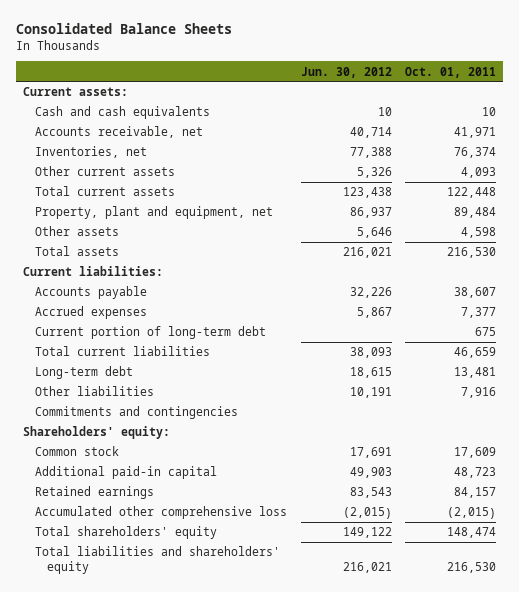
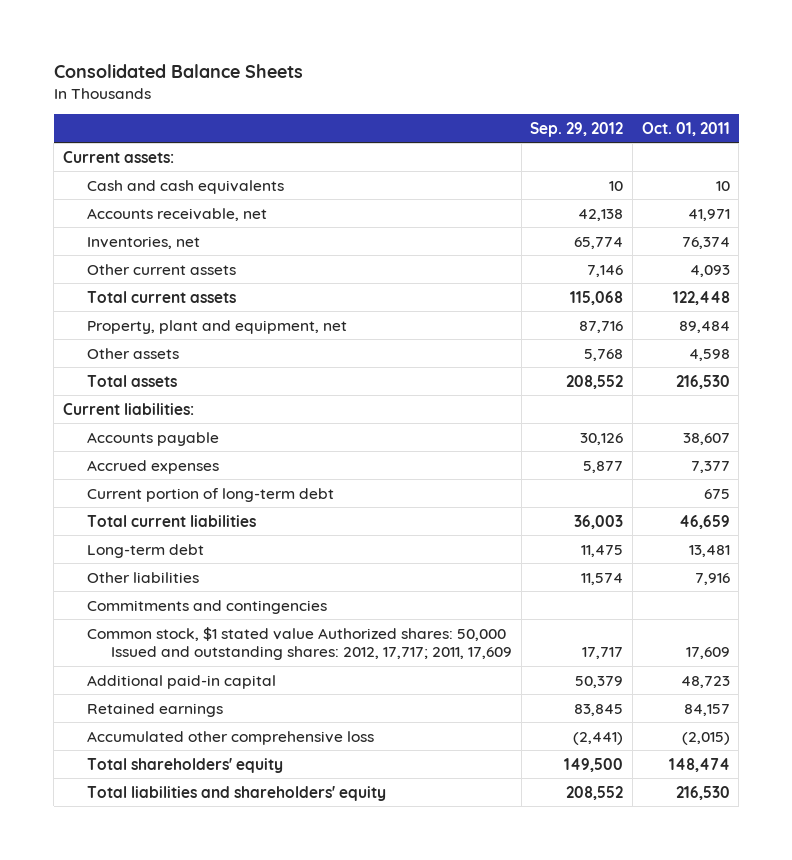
[300,66,392,78] Jun. 30, 2012 -> none
none -> [530,121,624,137] Sep. 29, 2012
[22,426,170,440] Shareholders' equity: -> none
[35,446,120,457] Common stock -> [86,626,513,661] Common stock, $1 stated value Authorized shares: 50,000 Issued and outstanding shares: 2012, 17,717; 2011, 17,609

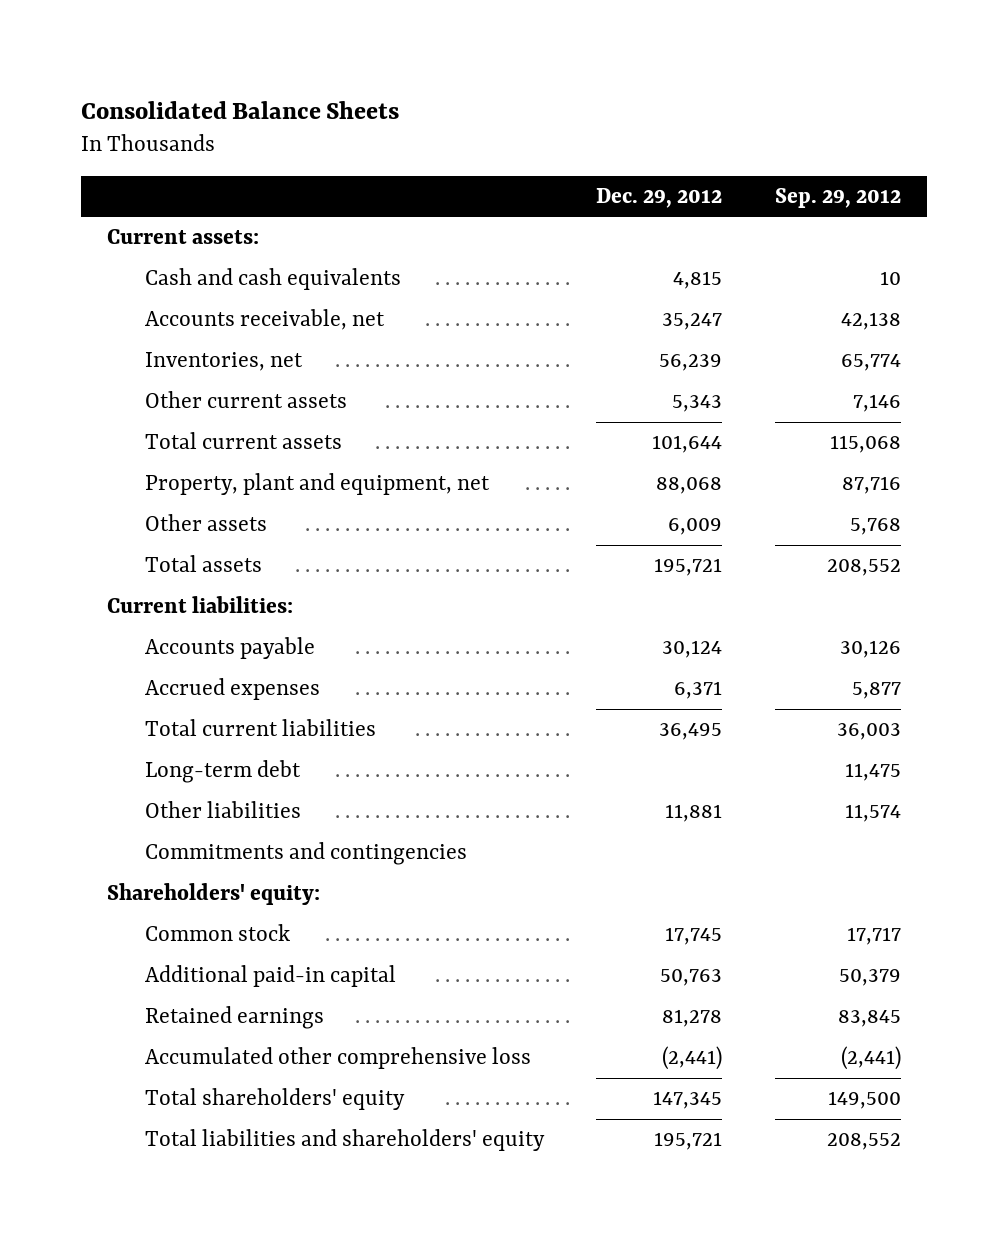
[641,121,730,136] Oct. 01, 2011 -> none
none -> [596,187,723,208] Dec. 29, 2012
[86,487,334,502] Current portion of long-term debt -> none
none -> [106,883,320,906] Shareholders' equity:
[86,626,513,661] Common stock, $1 stated value Authorized shares: 50,000 Issued and outstanding shares: 2012, 17,717; 2011, 17,609 -> [145,924,291,942] Common stock

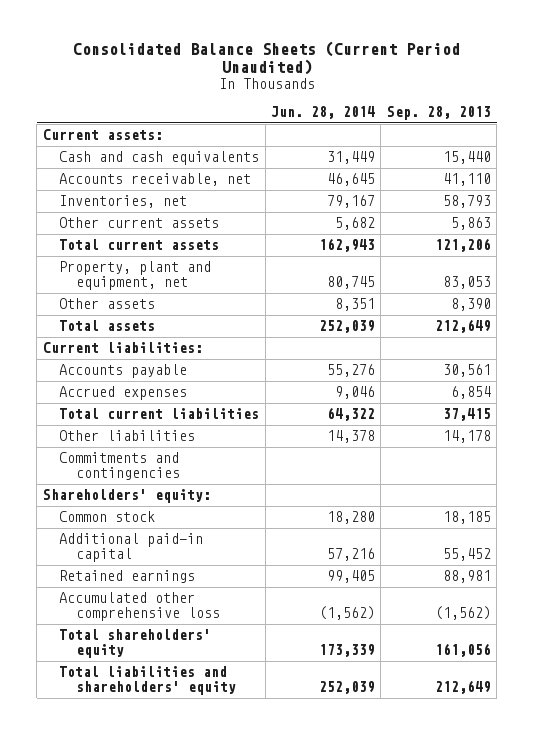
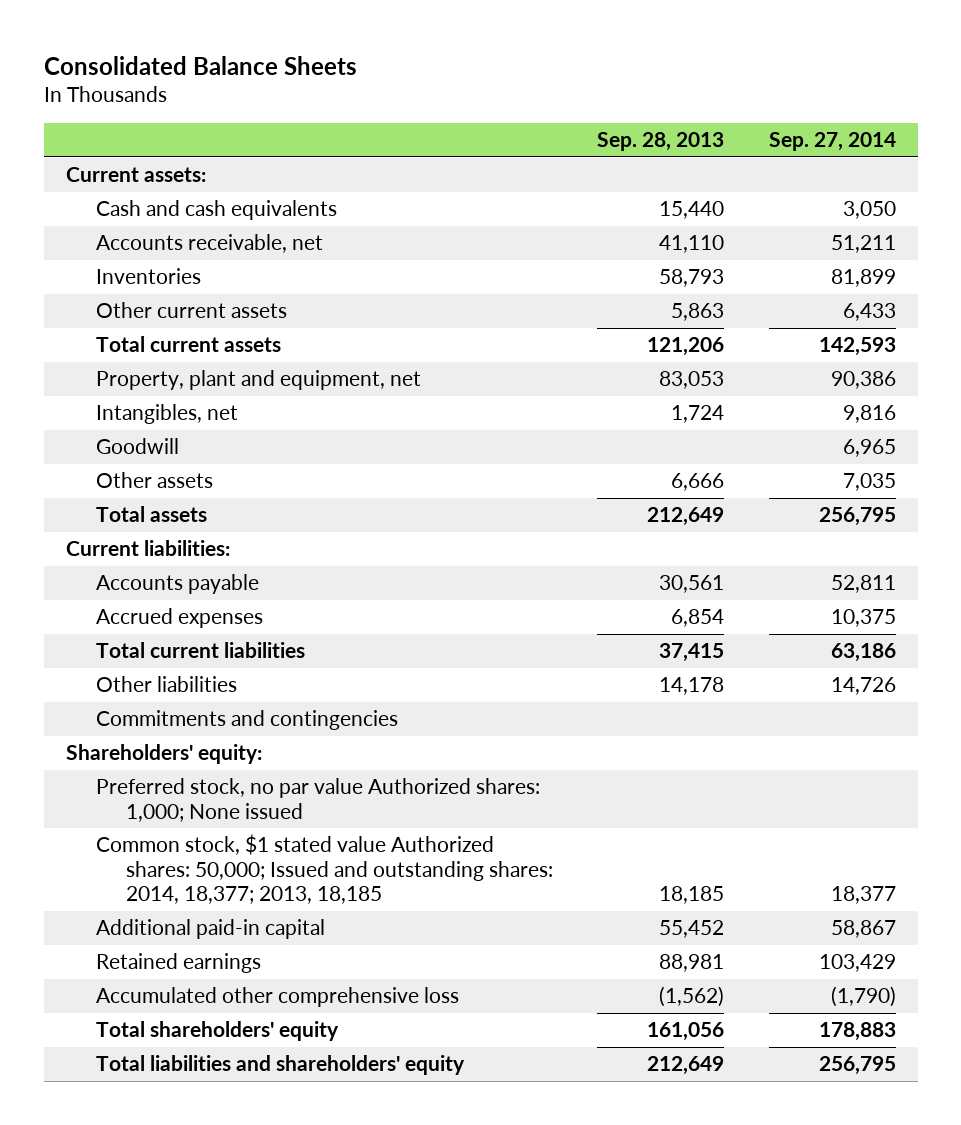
[72,41,460,76] Consolidated Balance Sheets (Current Period Unaudited) -> [43,56,357,76] Consolidated Balance Sheets
[270,106,375,120] Jun. 28, 2014 -> none
none -> [768,132,896,152] Sep. 27, 2014
[59,195,188,209] Inventories, net -> [95,268,201,285] Inventories
none -> [95,404,238,425] Intangibles, net
none -> [95,438,179,455] Goodwill
[450,298,491,312] 8,390 -> [671,473,725,492] 6,666
none -> [95,778,540,822] Preferred stock, no par value Authorized shares: 1,000; None issued
[59,511,156,523] Common stock -> [95,834,554,904] Common stock, $1 stated value Authorized shares: 50,000; Issued and outstanding shares: 2014, 18,377; 2013, 18,185

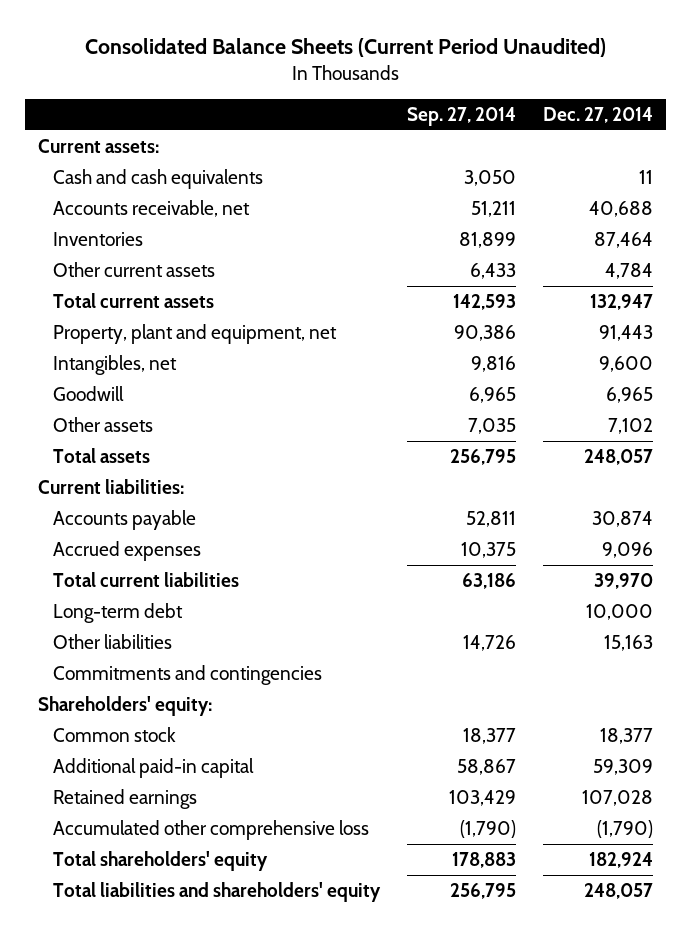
[43,56,357,76] Consolidated Balance Sheets -> [84,38,606,58] Consolidated Balance Sheets (Current Period Unaudited)
[597,132,725,152] Sep. 28, 2013 -> none
none -> [542,106,653,123] Dec. 27, 2014
none -> [52,603,183,624] Long-term debt
[95,778,540,822] Preferred stock, no par value Authorized shares: 1,000; None issued -> none
[95,834,554,904] Common stock, $1 stated value Authorized shares: 50,000; Issued and outstanding shares: 2014, 18,377; 2013, 18,185 -> [52,727,176,743] Common stock

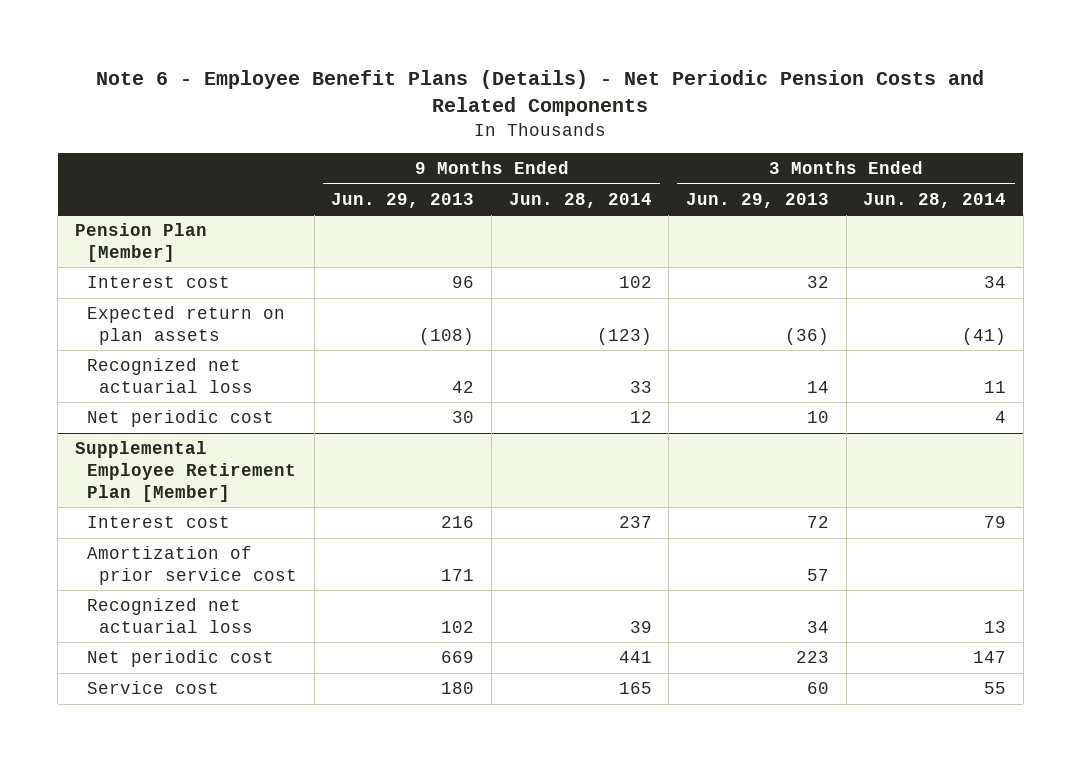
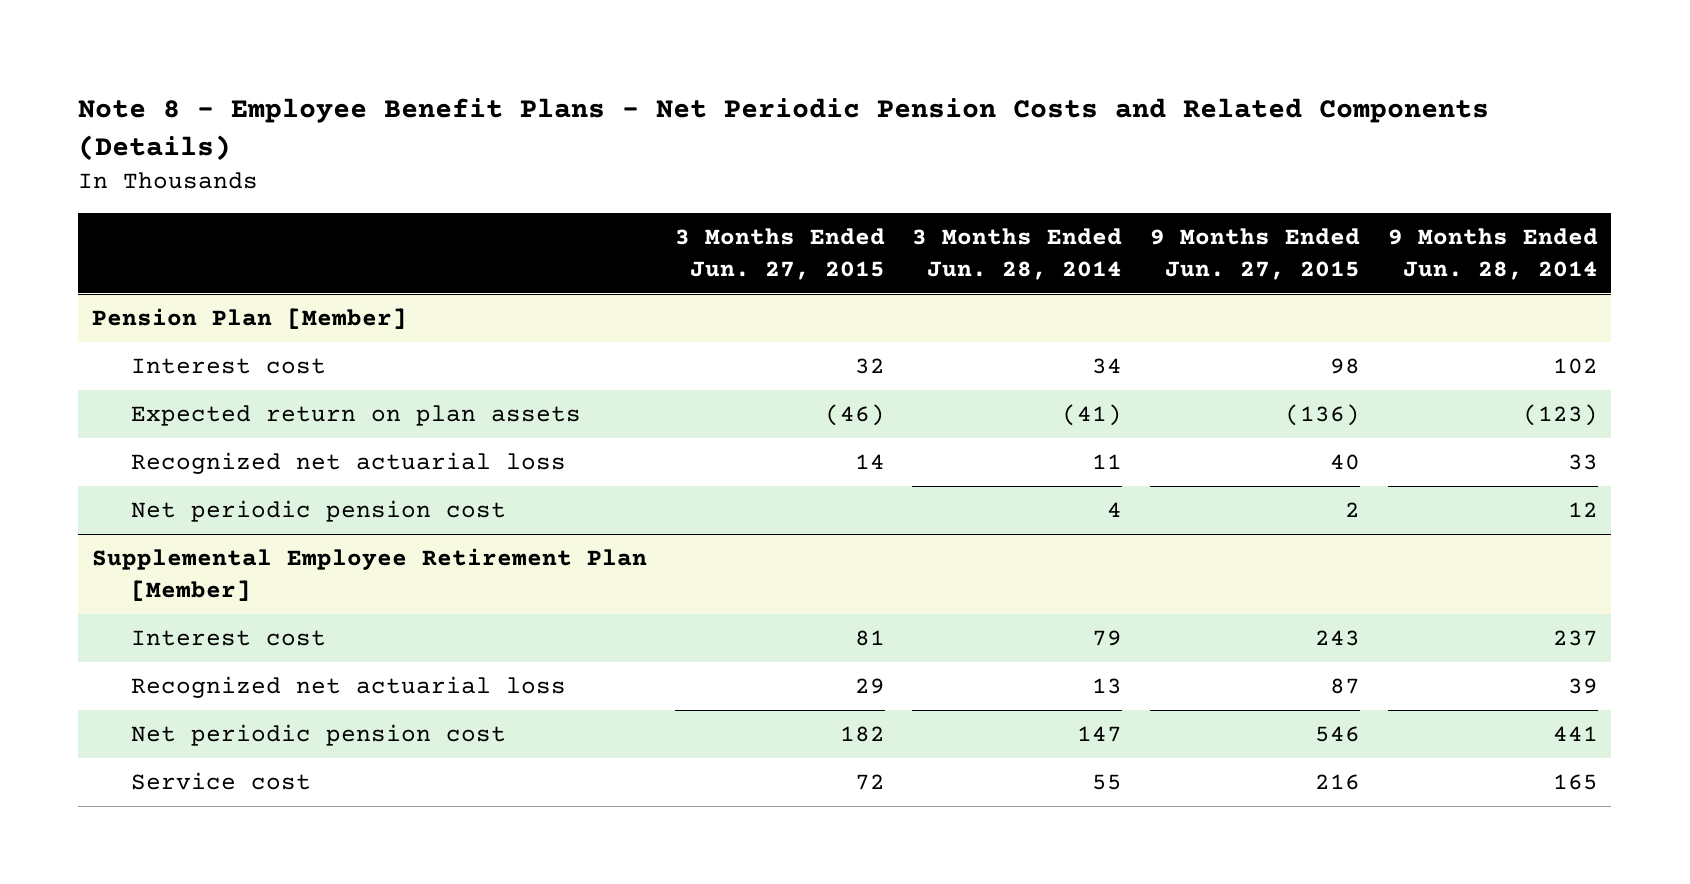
[96,69,985,116] Note 6 - Employee Benefit Plans (Details) - Net Periodic Pension Costs and Related Components -> [78,97,1490,161] Note 8 - Employee Benefit Plans - Net Periodic Pension Costs and Related Components (Details)
[331,192,475,208] Jun. 29, 2013 -> none
[685,192,829,208] Jun. 29, 2013 -> none
none -> [674,228,885,280] 3 Months Ended Jun. 27, 2015
none -> [1149,228,1360,280] 9 Months Ended Jun. 27, 2015
[86,410,274,428] Net periodic cost -> [131,500,507,523] Net periodic pension cost
[86,546,298,585] Amortization of prior service cost -> none
[86,650,274,668] Net periodic cost -> [131,724,507,747] Net periodic pension cost

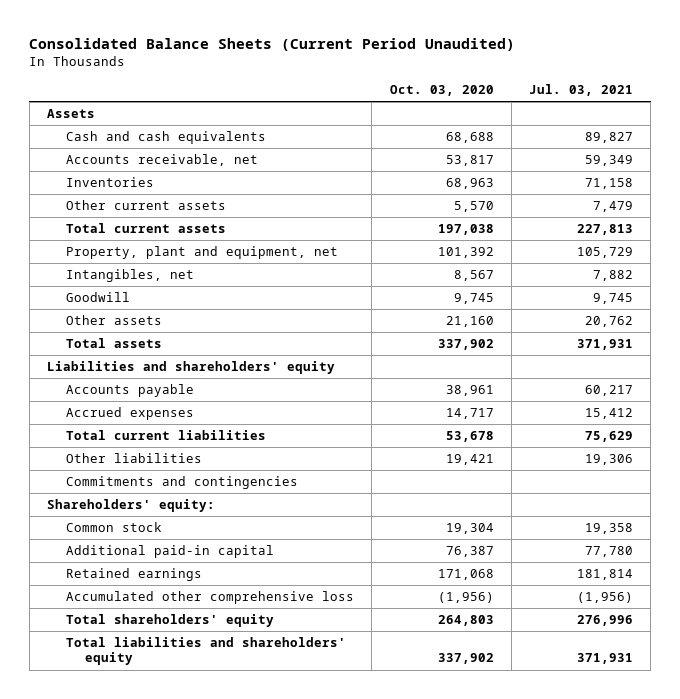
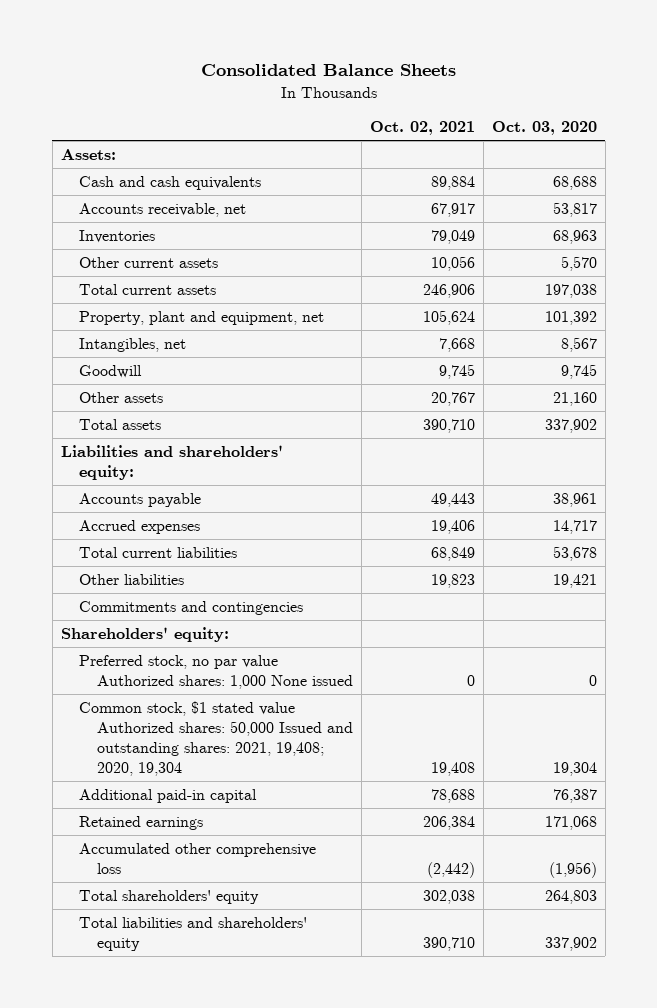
[29,37,516,51] Consolidated Balance Sheets (Current Period Unaudited) -> [200,64,456,77] Consolidated Balance Sheets
[529,84,634,97] Jul. 03, 2021 -> none
none -> [369,121,475,136] Oct. 02, 2021
[47,109,96,119] Assets -> [60,148,116,160] Assets:
[47,361,336,375] Liabilities and shareholders' equity -> [60,444,283,480] Liabilities and shareholders' equity:
none -> [78,654,353,689] Preferred stock, no par value Authorized shares: 1,000 None issued
[66,522,163,533] Common stock -> [78,700,353,777] Common stock, $1 stated value Authorized shares: 50,000 Issued and outstanding shares: 2021, 19,408; 2020, 19,304

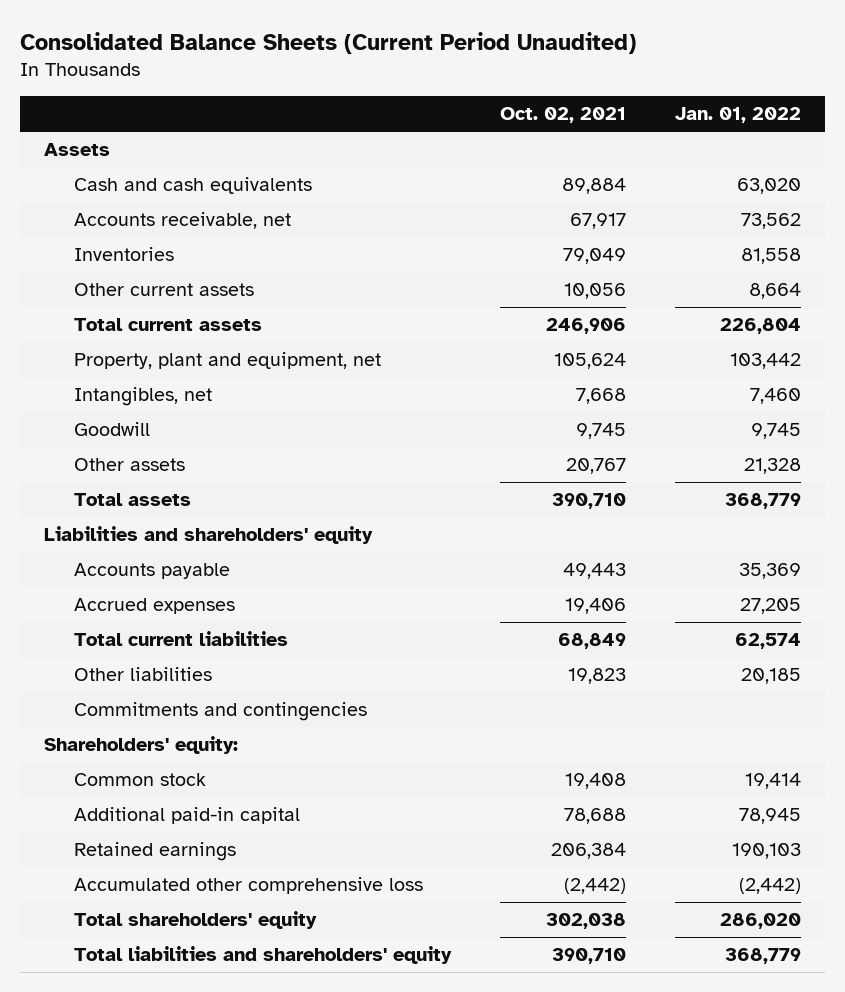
[200,64,456,77] Consolidated Balance Sheets -> [19,31,636,54] Consolidated Balance Sheets (Current Period Unaudited)
[491,121,597,136] Oct. 03, 2020 -> none
none -> [674,107,801,124] Jan. 01, 2022
[60,148,116,160] Assets: -> [43,143,110,157] Assets
[60,444,283,480] Liabilities and shareholders' equity: -> [43,526,373,545] Liabilities and shareholders' equity
[78,654,353,689] Preferred stock, no par value Authorized shares: 1,000 None issued -> none
[78,700,353,777] Common stock, $1 stated value Authorized shares: 50,000 Issued and outstanding shares: 2021, 19,408; 2020, 19,304 -> [74,773,207,787] Common stock

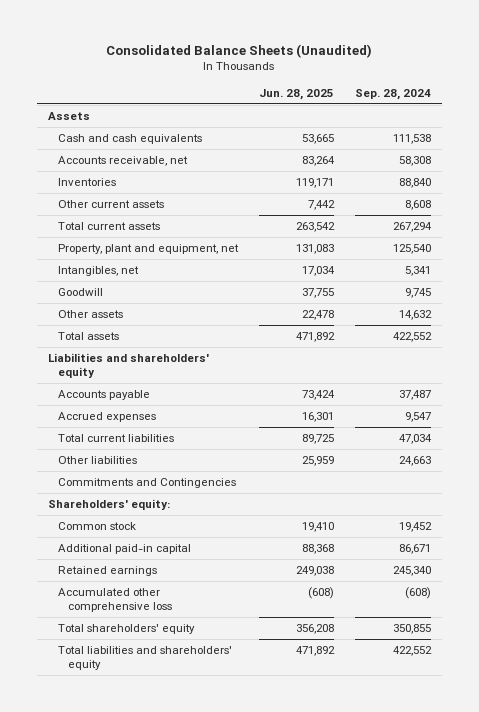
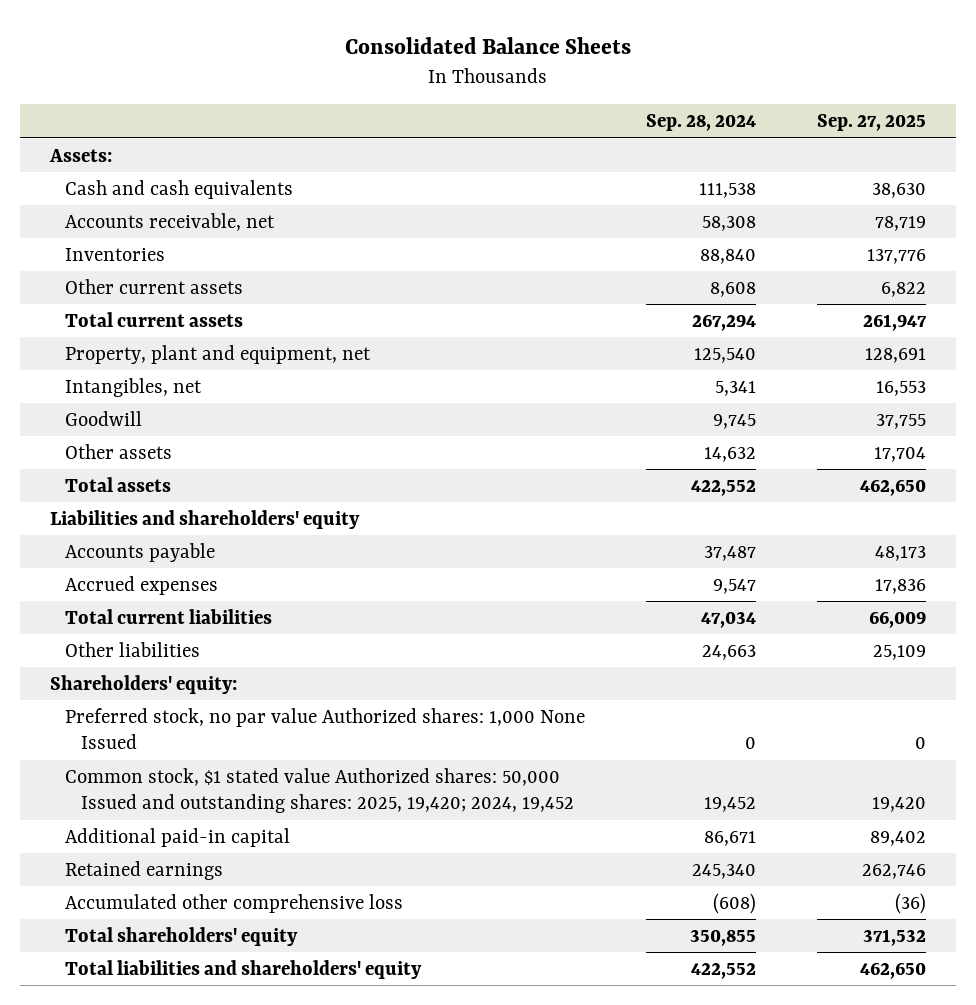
[106,43,373,58] Consolidated Balance Sheets (Unaudited) -> [345,36,632,54] Consolidated Balance Sheets
[258,88,334,100] Jun. 28, 2025 -> none
none -> [816,114,926,132] Sep. 27, 2025
[47,111,90,120] Assets -> [49,148,113,162] Assets:
[57,477,236,488] Commitments and Contingencies -> none
none -> [65,707,586,750] Preferred stock, no par value Authorized shares: 1,000 None Issued
[57,521,136,530] Common stock -> [65,767,574,814] Common stock, $1 stated value Authorized shares: 50,000 Issued and outstanding shares: 2025, 19,420; 2024, 19,452

